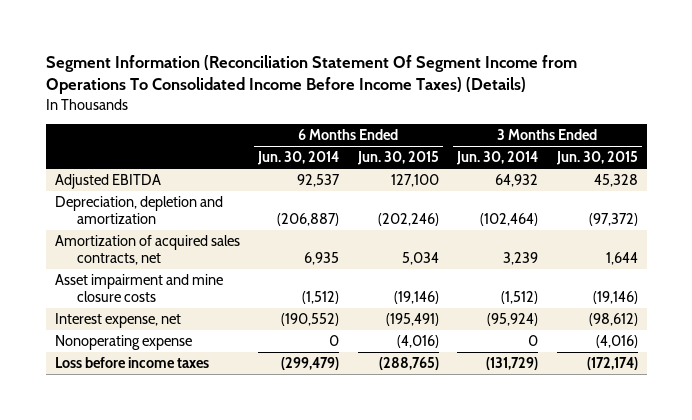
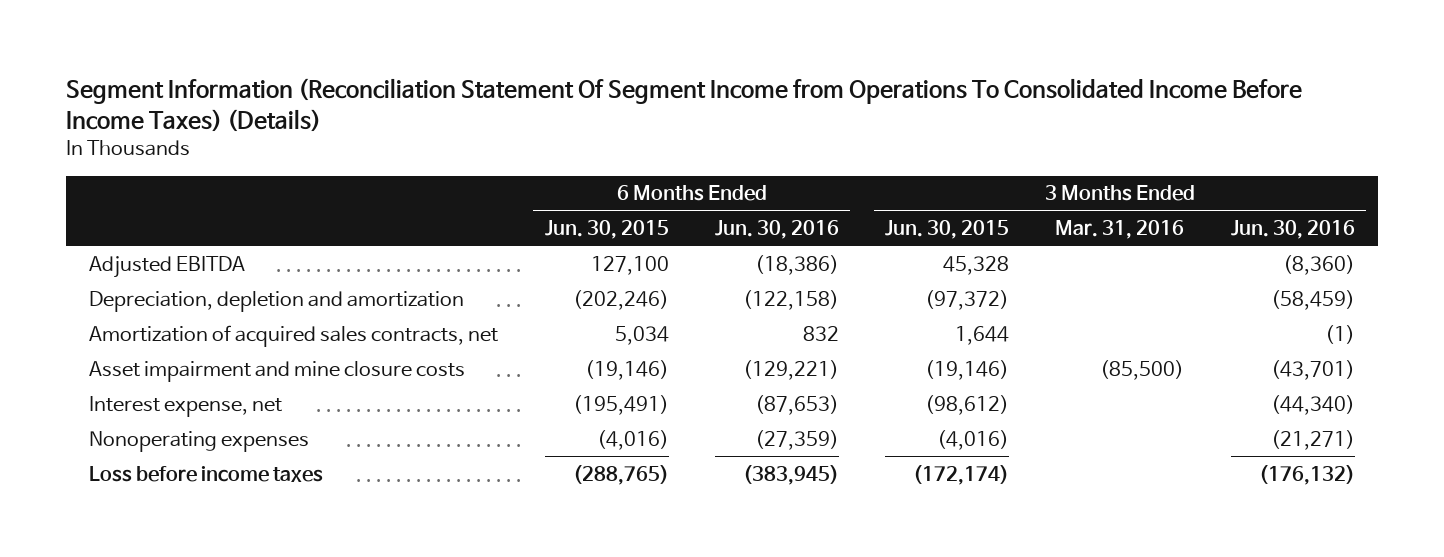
[257,151,340,166] Jun. 30, 2014 -> none
[456,151,539,166] Jun. 30, 2014 -> none
none -> [714,220,839,240] Jun. 30, 2016
none -> [1055,220,1185,240] Mar. 31, 2016
none -> [1230,220,1355,240] Jun. 30, 2016
[54,334,192,350] Nonoperating expense -> [89,430,310,452] Nonoperating expenses

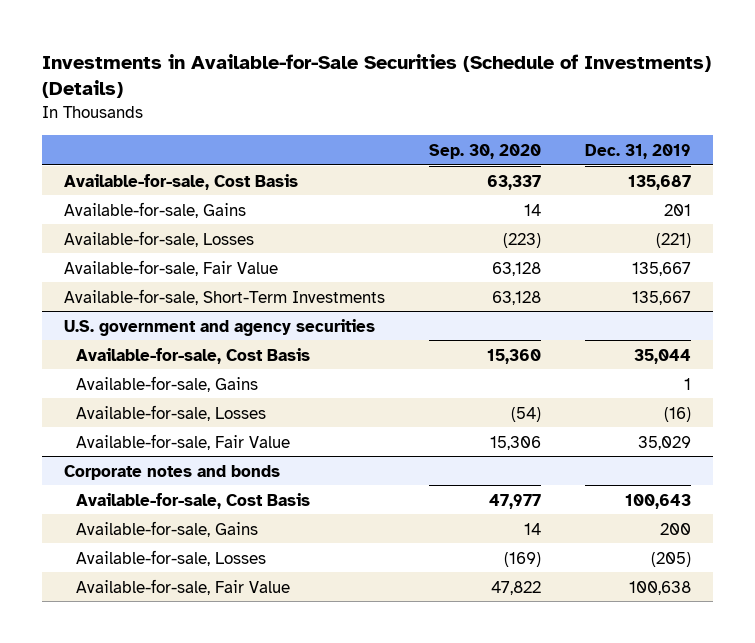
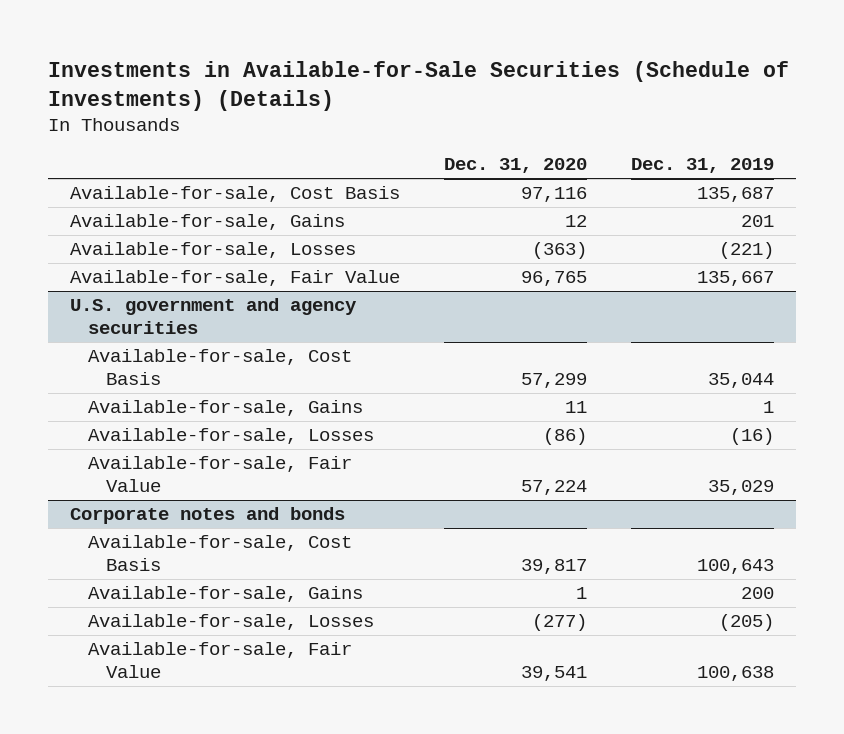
[428,143,541,159] Sep. 30, 2020 -> none
none -> [443,158,587,174] Dec. 31, 2020
[63,288,385,305] Available-for-sale, Short-Term Investments -> none

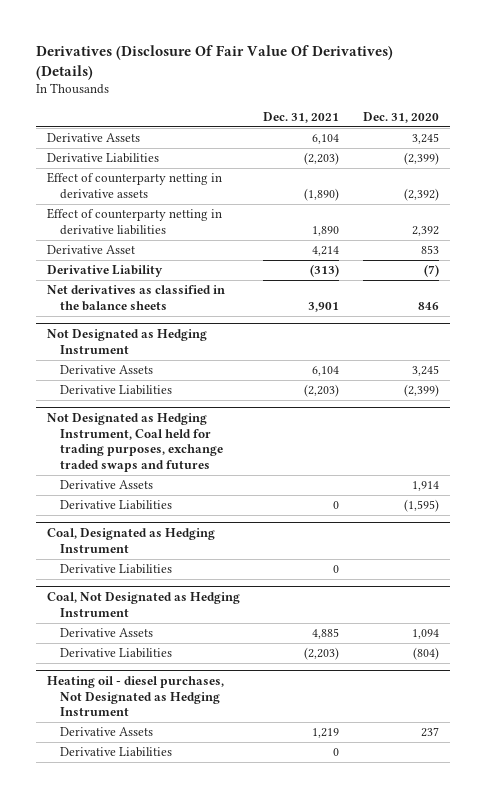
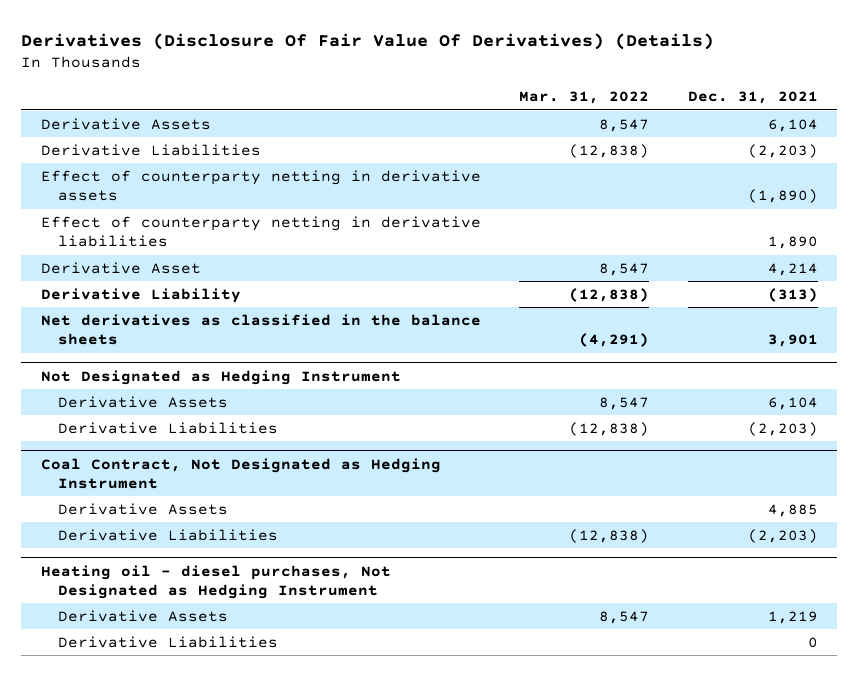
[362,111,439,123] Dec. 31, 2020 -> none
none -> [519,91,650,105] Mar. 31, 2022
[47,413,224,473] Not Designated as Hedging Instrument, Coal held for trading purposes, exchange traded swaps and futures -> none
[60,480,154,490] Derivative Assets -> none
[60,500,173,511] Derivative Liabilities -> none
[47,528,216,553] Coal, Designated as Hedging Instrument -> none
[60,564,173,575] Derivative Liabilities -> none
[47,592,241,617] Coal, Not Designated as Hedging Instrument -> [40,457,441,490] Coal Contract, Not Designated as Hedging Instrument

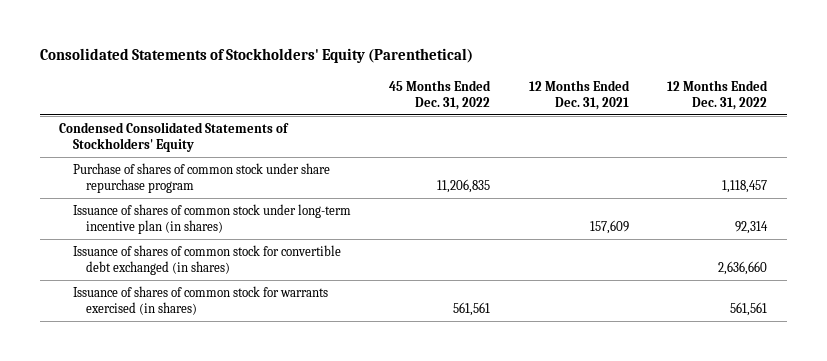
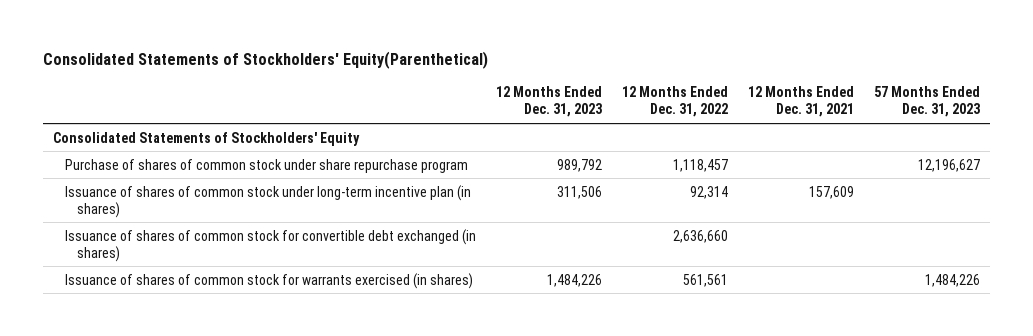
[40,48,474,64] Consolidated Statements of Stockholders' Equity (Parenthetical) -> [42,50,488,69] Consolidated Statements of Stockholders' Equity(Parenthetical)
[389,79,492,111] 45 Months Ended Dec. 31, 2022 -> none
none -> [495,86,602,118] 12 Months Ended Dec. 31, 2023
none -> [874,86,981,118] 57 Months Ended Dec. 31, 2023
[59,121,290,153] Condensed Consolidated Statements of Stockholders' Equity -> [52,131,360,146] Consolidated Statements of Stockholders' Equity

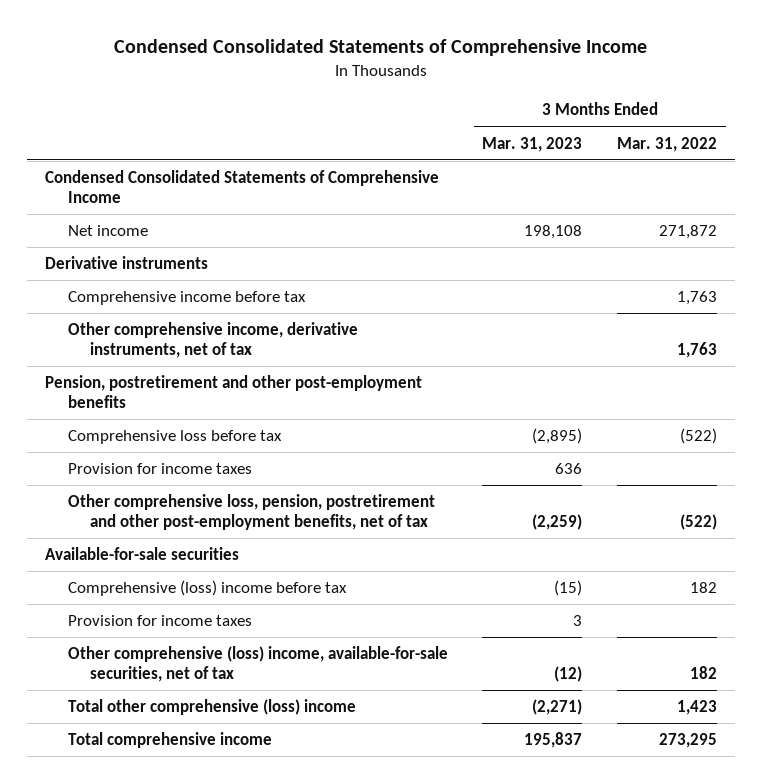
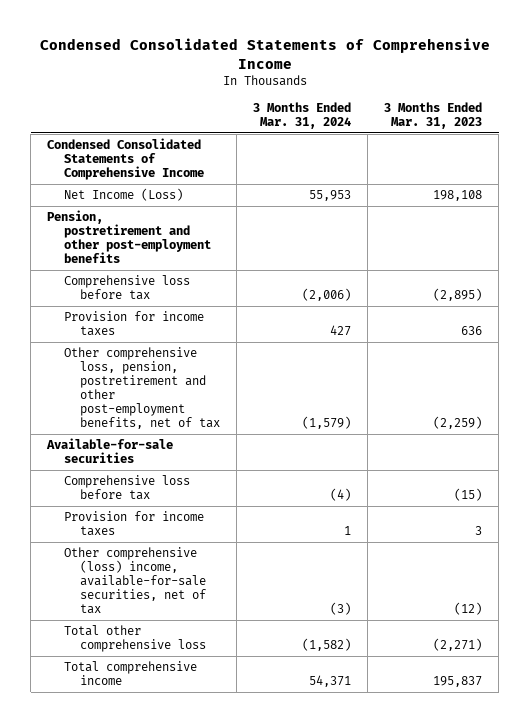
[617,136,718,152] Mar. 31, 2022 -> none
none -> [253,102,352,130] 3 Months Ended Mar. 31, 2024
[44,256,208,270] Derivative instruments -> none
[67,291,306,306] Comprehensive income before tax -> none
[67,322,358,359] Other comprehensive income, derivative instruments, net of tax -> none
[67,225,148,237] Net income -> [63,188,183,202] Net Income (Loss)
[67,580,347,597] Comprehensive (loss) income before tax -> [63,475,190,501] Comprehensive loss before tax
[67,699,356,716] Total other comprehensive (loss) income -> [63,625,207,653] Total other comprehensive loss

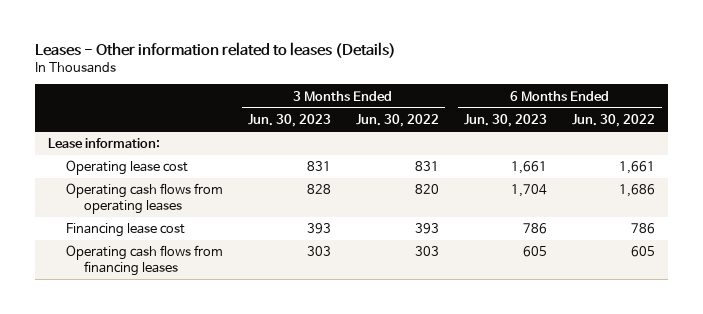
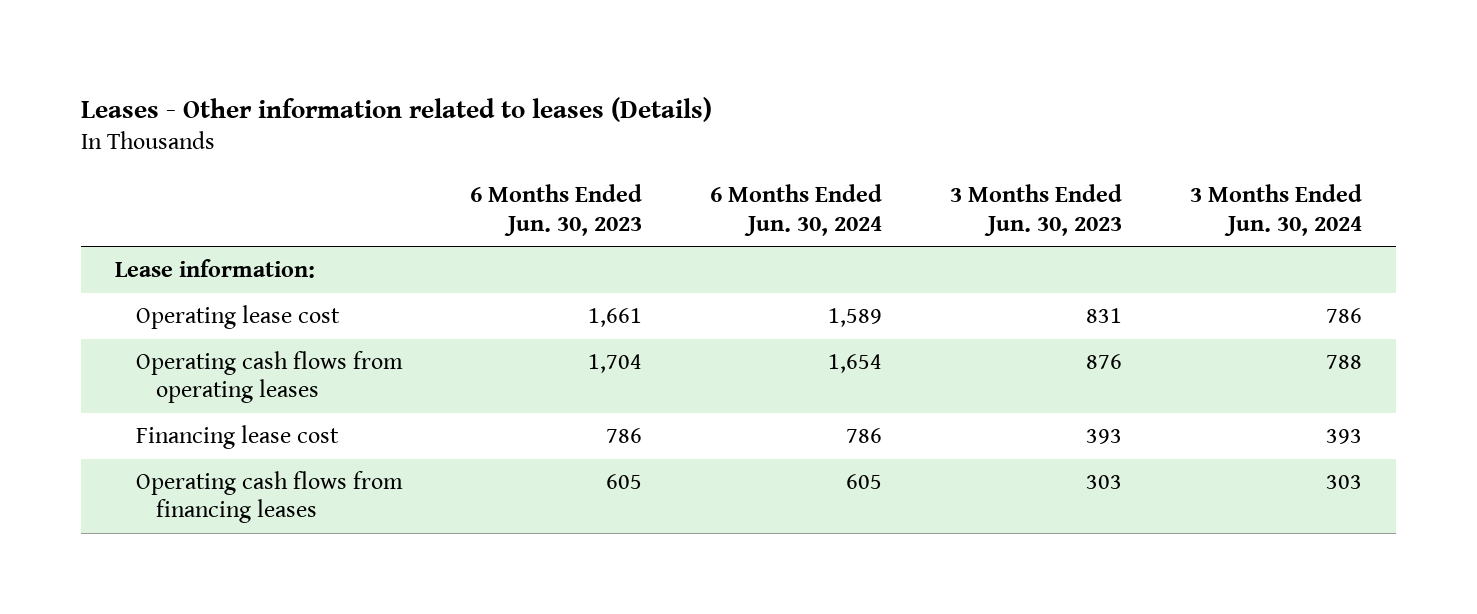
[356,114,440,128] Jun. 30, 2022 -> none
[572,114,656,128] Jun. 30, 2022 -> none
none -> [710,184,883,236] 6 Months Ended Jun. 30, 2024
none -> [1189,184,1362,236] 3 Months Ended Jun. 30, 2024
[306,184,331,195] 828 -> [1085,354,1122,370] 876

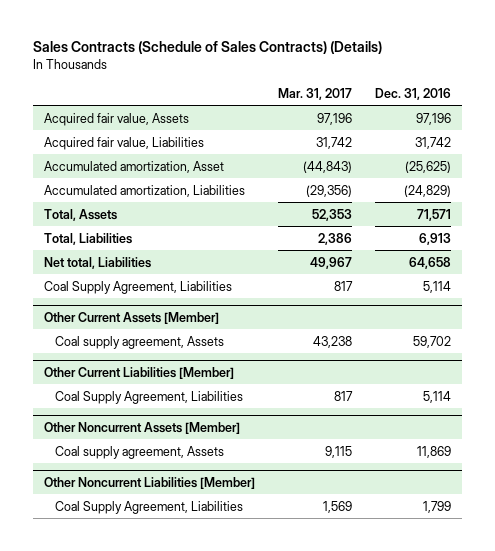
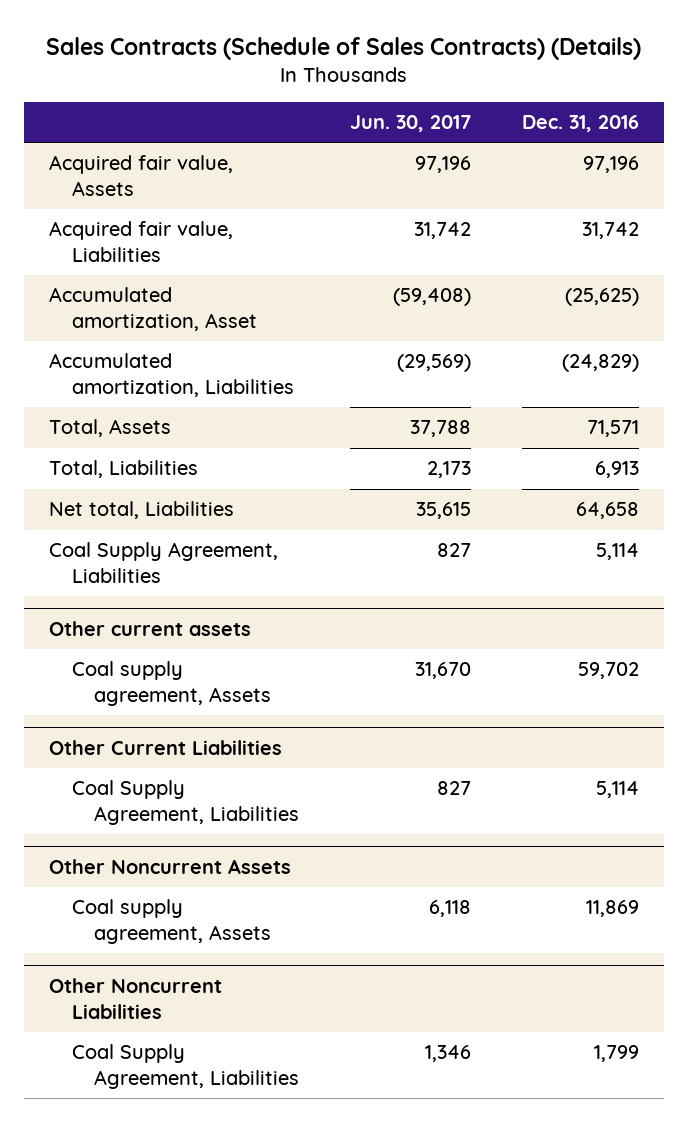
[278,87,353,100] Mar. 31, 2017 -> none
none -> [350,115,472,133] Jun. 30, 2017
[44,311,220,324] Other Current Assets [Member] -> [49,621,252,637] Other current assets
[44,366,235,379] Other Current Liabilities [Member] -> [49,740,283,756] Other Current Liabilities
[44,421,241,434] Other Noncurrent Assets [Member] -> [49,859,292,875] Other Noncurrent Assets
[44,476,256,489] Other Noncurrent Liabilities [Member] -> [49,978,223,1019] Other Noncurrent Liabilities

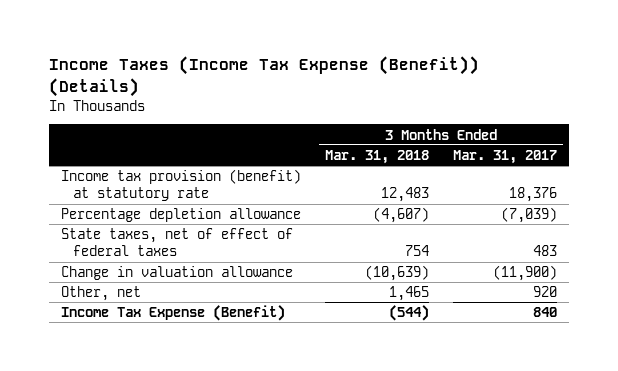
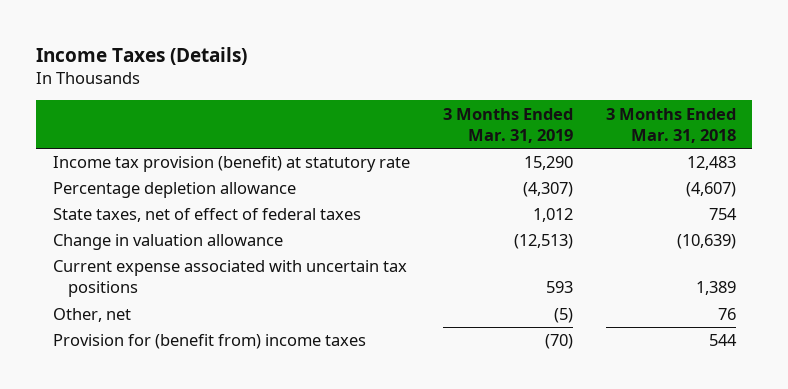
[48,56,479,97] Income Taxes (Income Tax Expense (Benefit)) (Details) -> [36,46,248,65] Income Taxes (Details)
[453,150,558,165] Mar. 31, 2017 -> none
none -> [442,107,573,143] 3 Months Ended Mar. 31, 2019
none -> [52,260,407,298] Current expense associated with uncertain tax positions
[388,286,429,302] 1,465 -> [717,308,736,321] 76
[60,305,285,322] Income Tax Expense (Benefit) -> [52,334,366,350] Provision for (benefit from) income taxes
[388,305,429,322] (544) -> [708,334,737,347] 544

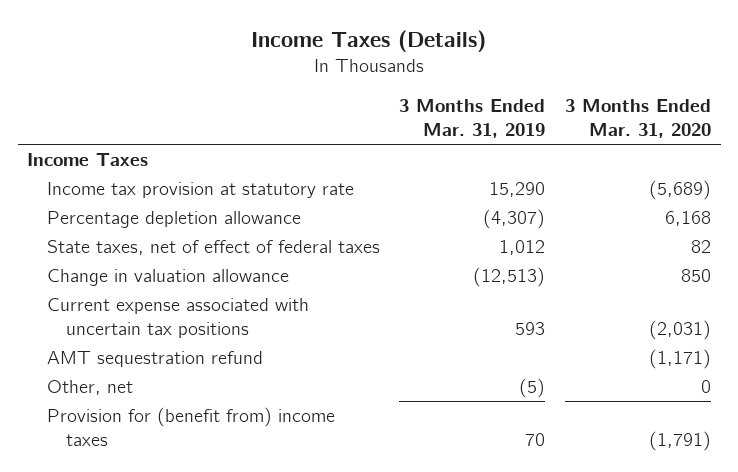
[605,107,736,143] 3 Months Ended Mar. 31, 2018 -> none
none -> [564,99,711,139] 3 Months Ended Mar. 31, 2020
none -> [27,152,149,166] Income Taxes
[52,156,410,173] Income tax provision (benefit) at statutory rate -> [46,181,354,198] Income tax provision at statutory rate
none -> [46,350,263,367] AMT sequestration refund
[544,334,573,350] (70) -> [525,432,546,446] 70

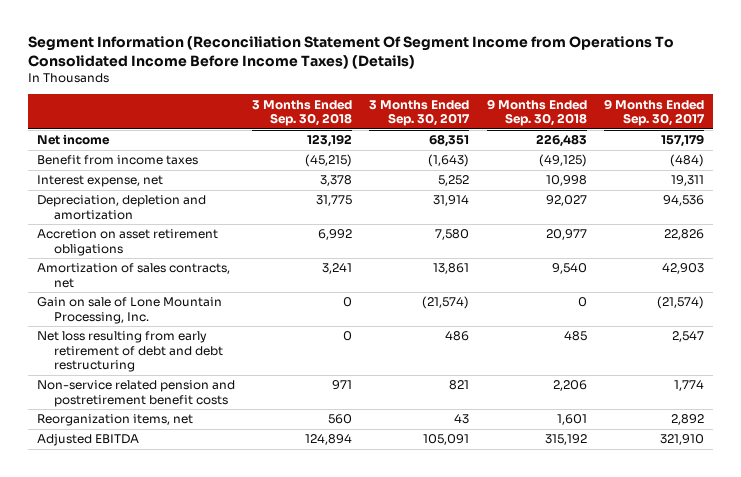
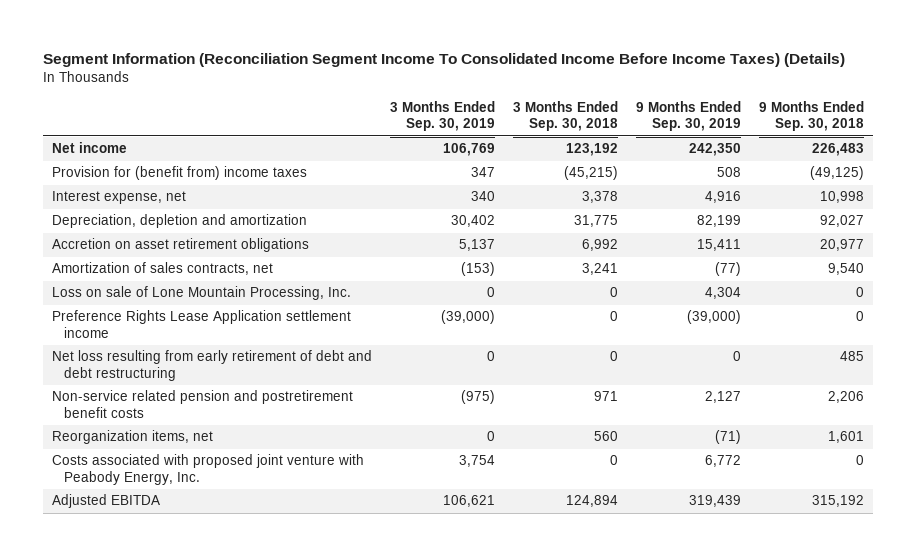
[28,35,675,69] Segment Information (Reconciliation Statement Of Segment Income from Operations To Consolidated Income Before Income Taxes) (Details) -> [42,52,845,67] Segment Information (Reconciliation Segment Income To Consolidated Income Before Income Taxes) (Details)
[369,99,471,127] 3 Months Ended Sep. 30, 2017 -> none
[604,98,706,127] 9 Months Ended Sep. 30, 2017 -> none
none -> [389,101,495,132] 3 Months Ended Sep. 30, 2019
none -> [636,101,742,132] 9 Months Ended Sep. 30, 2019
[36,155,198,166] Benefit from income taxes -> [51,166,307,181] Provision for (benefit from) income taxes
[36,297,222,324] Gain on sale of Lone Mountain Processing, Inc. -> [51,286,351,301] Loss on sale of Lone Mountain Processing, Inc.
none -> [51,310,351,338] Preference Rights Lease Application settlement income
none -> [51,454,364,485] Costs associated with proposed joint venture with Peabody Energy, Inc.

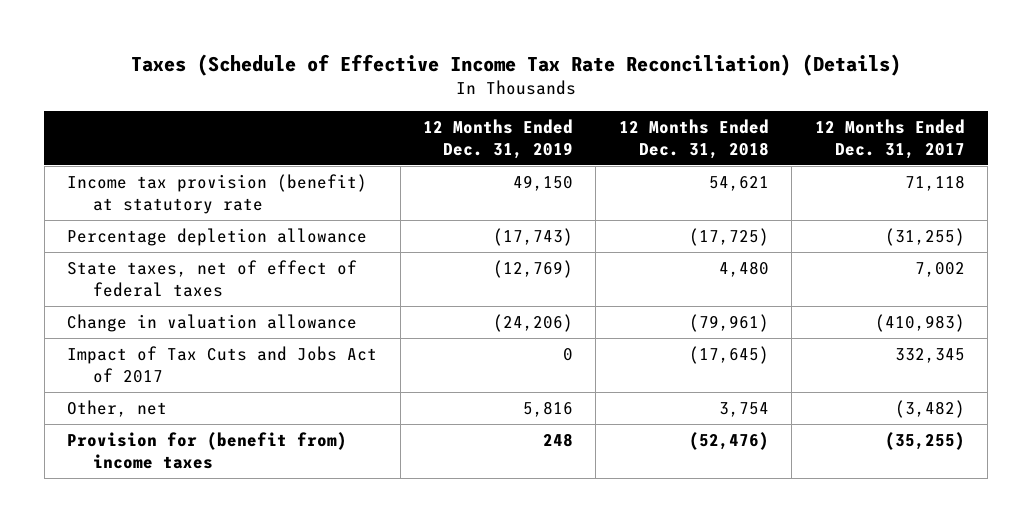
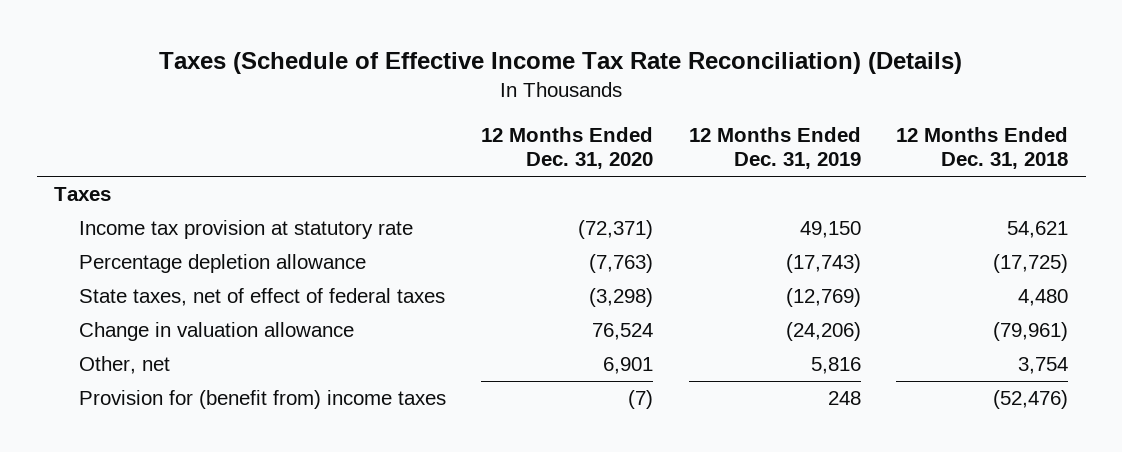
[814,119,965,160] 12 Months Ended Dec. 31, 2017 -> none
none -> [481,126,654,170] 12 Months Ended Dec. 31, 2020
none -> [54,187,112,202] Taxes
[67,173,368,214] Income tax provision (benefit) at statutory rate -> [79,220,414,240] Income tax provision at statutory rate
[67,345,378,383] Impact of Tax Cuts and Jobs Act of 2017 -> none

